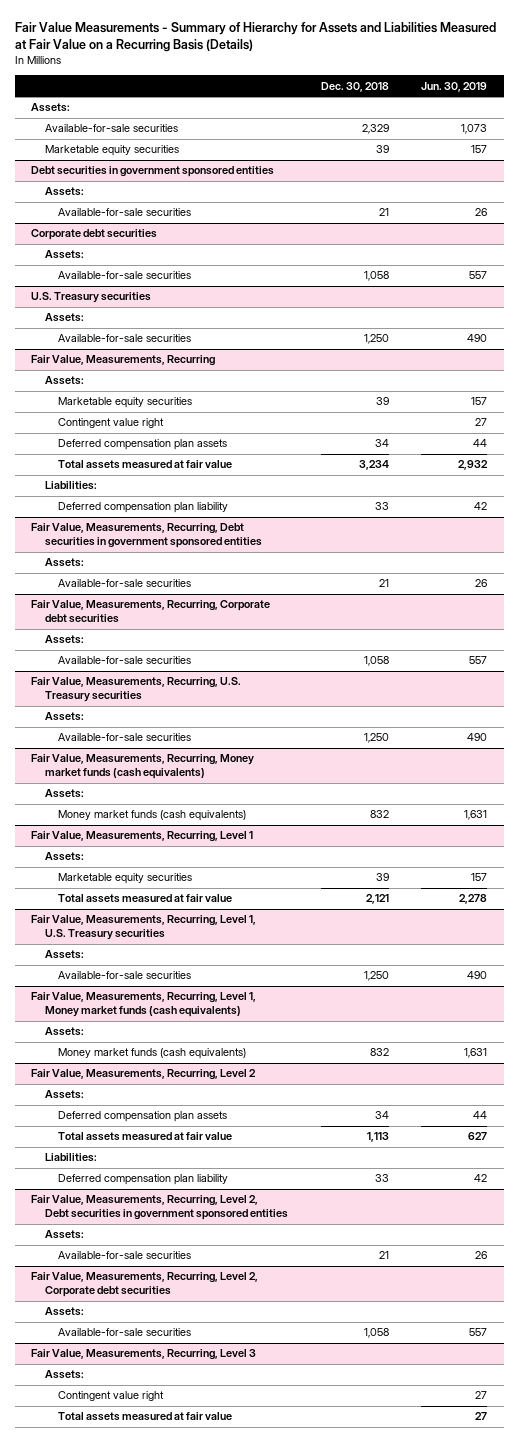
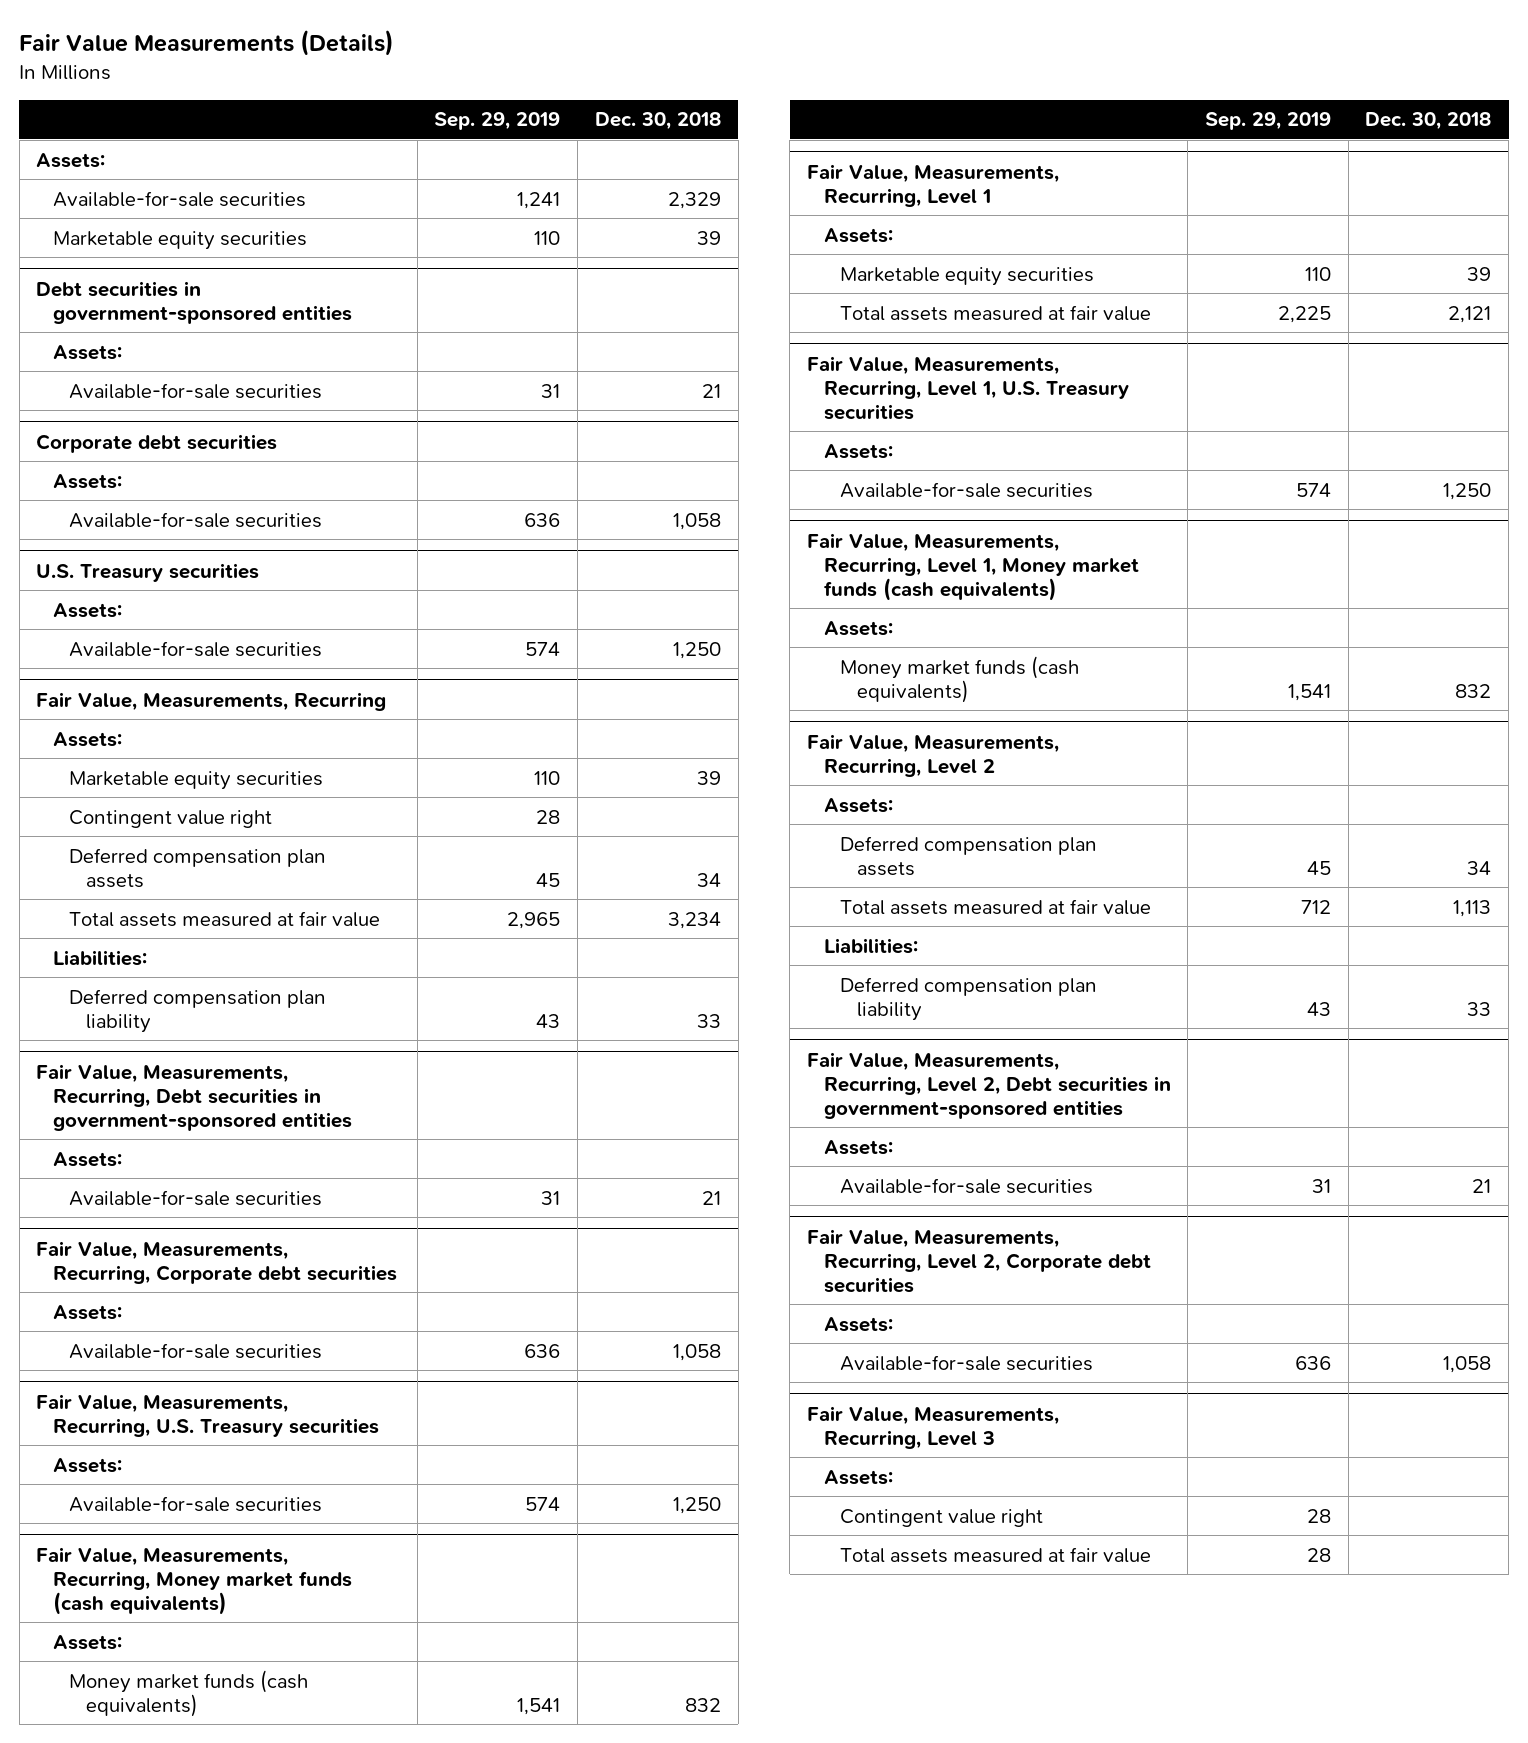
[15,22,497,53] Fair Value Measurements - Summary of Hierarchy for Assets and Liabilities Measured at Fair Value on a Recurring Basis (Details) -> [19,30,395,57] Fair Value Measurements (Details)
[421,81,488,92] Jun. 30, 2019 -> none
none -> [434,112,561,131] Sep. 29, 2019
[31,166,275,178] Debt securities in government sponsored entities -> [36,280,352,324] Debt securities in government-sponsored entities
[31,523,262,549] Fair Value, Measurements, Recurring, Debt securities in government sponsored entities -> [36,1063,352,1131] Fair Value, Measurements, Recurring, Debt securities in government-sponsored entities
[31,1195,288,1221] Fair Value, Measurements, Recurring, Level 2, Debt securities in government sponsored entities -> [806,1051,1171,1119] Fair Value, Measurements, Recurring, Level 2, Debt securities in government-sponsored entities

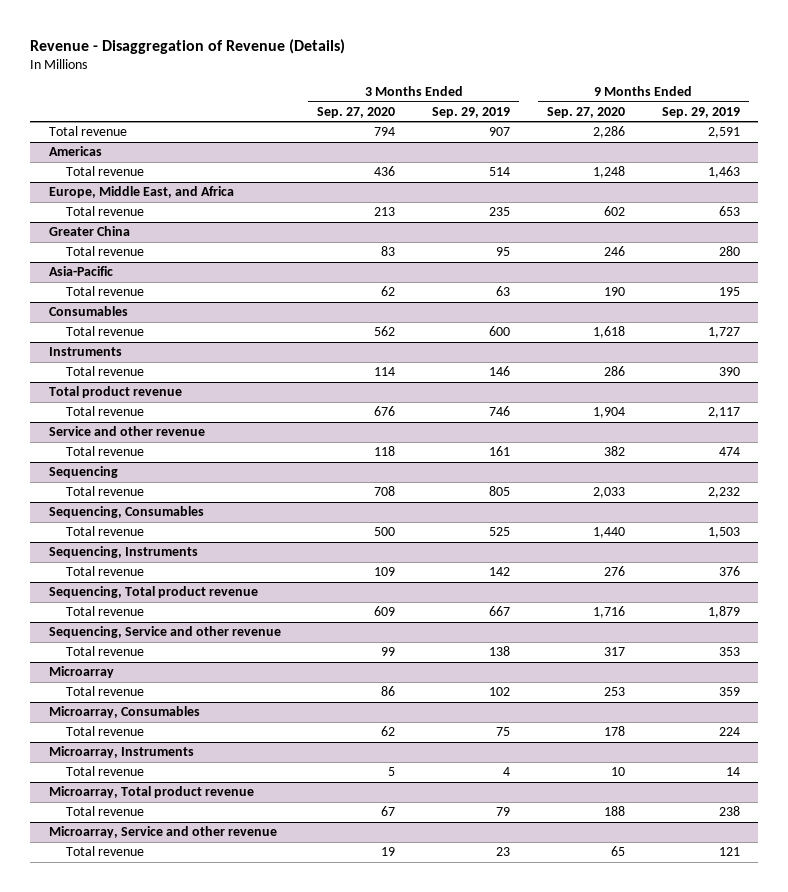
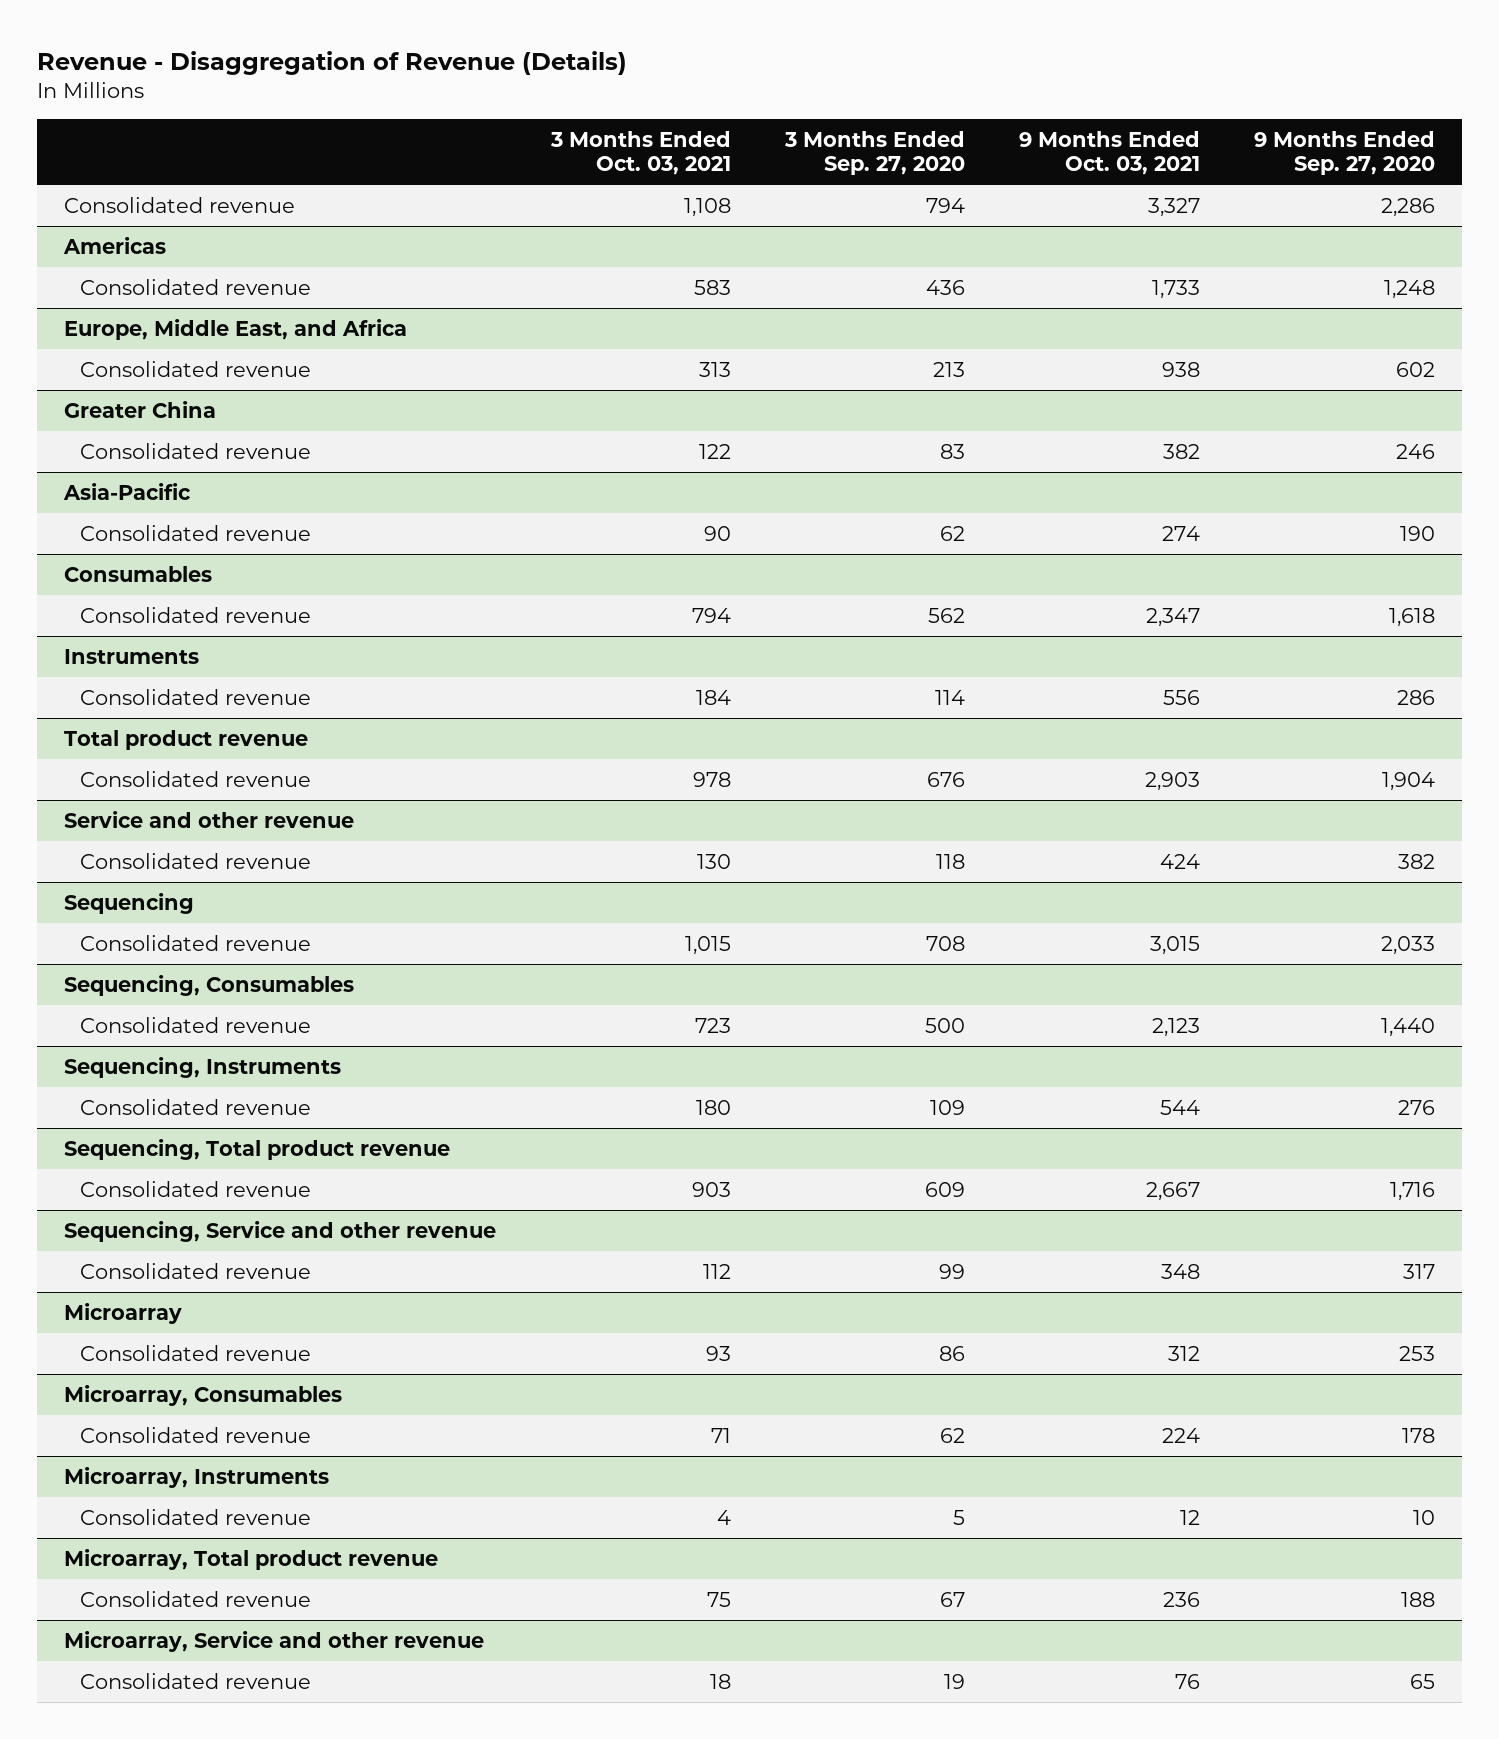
[432,106,511,118] Sep. 29, 2019 -> none
[661,106,740,118] Sep. 29, 2019 -> none
none -> [549,130,731,176] 3 Months Ended Oct. 03, 2021
none -> [1018,130,1200,176] 9 Months Ended Oct. 03, 2021
[48,126,127,137] Total revenue -> [64,196,296,213] Consolidated revenue
[66,166,145,177] Total revenue -> [80,278,312,295] Consolidated revenue
[66,206,145,217] Total revenue -> [80,360,312,377] Consolidated revenue
[66,246,145,257] Total revenue -> [80,442,312,459] Consolidated revenue
[66,286,145,297] Total revenue -> [80,524,312,541] Consolidated revenue
[66,326,145,337] Total revenue -> [80,606,312,623] Consolidated revenue
[66,366,145,377] Total revenue -> [80,688,312,705] Consolidated revenue
[66,406,145,417] Total revenue -> [80,770,312,787] Consolidated revenue
[66,446,145,457] Total revenue -> [80,852,312,869] Consolidated revenue
[66,486,145,497] Total revenue -> [80,934,312,951] Consolidated revenue
[66,526,145,537] Total revenue -> [80,1016,312,1033] Consolidated revenue
[66,566,145,577] Total revenue -> [80,1098,312,1115] Consolidated revenue
[66,606,145,617] Total revenue -> [80,1180,312,1197] Consolidated revenue
[66,646,145,657] Total revenue -> [80,1262,312,1279] Consolidated revenue
[66,686,145,697] Total revenue -> [80,1344,312,1361] Consolidated revenue
[66,726,145,737] Total revenue -> [80,1426,312,1443] Consolidated revenue
[66,766,145,777] Total revenue -> [80,1508,312,1525] Consolidated revenue
[66,806,145,817] Total revenue -> [80,1590,312,1607] Consolidated revenue
[66,846,145,857] Total revenue -> [80,1672,312,1689] Consolidated revenue

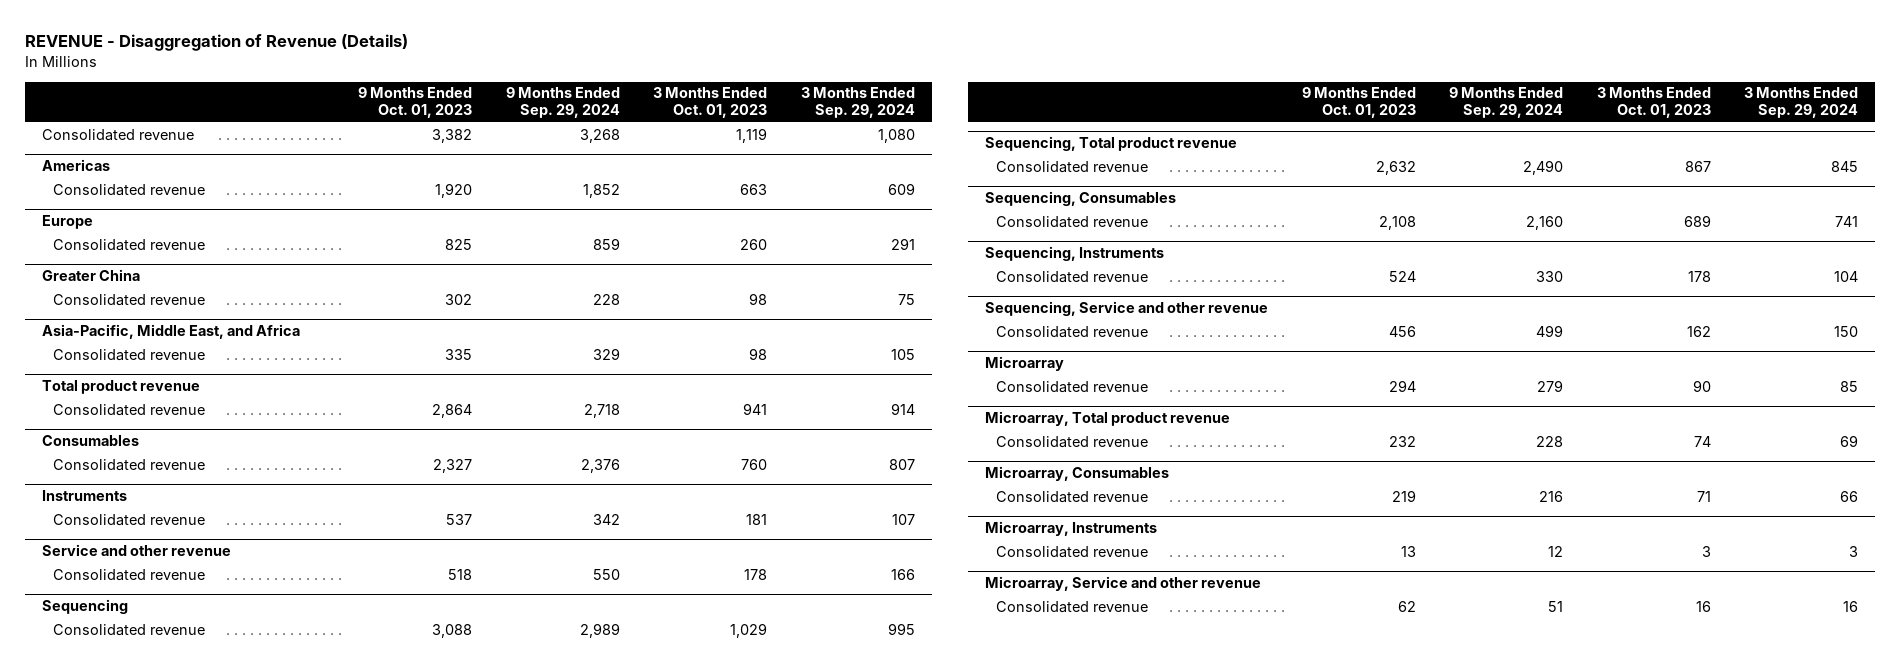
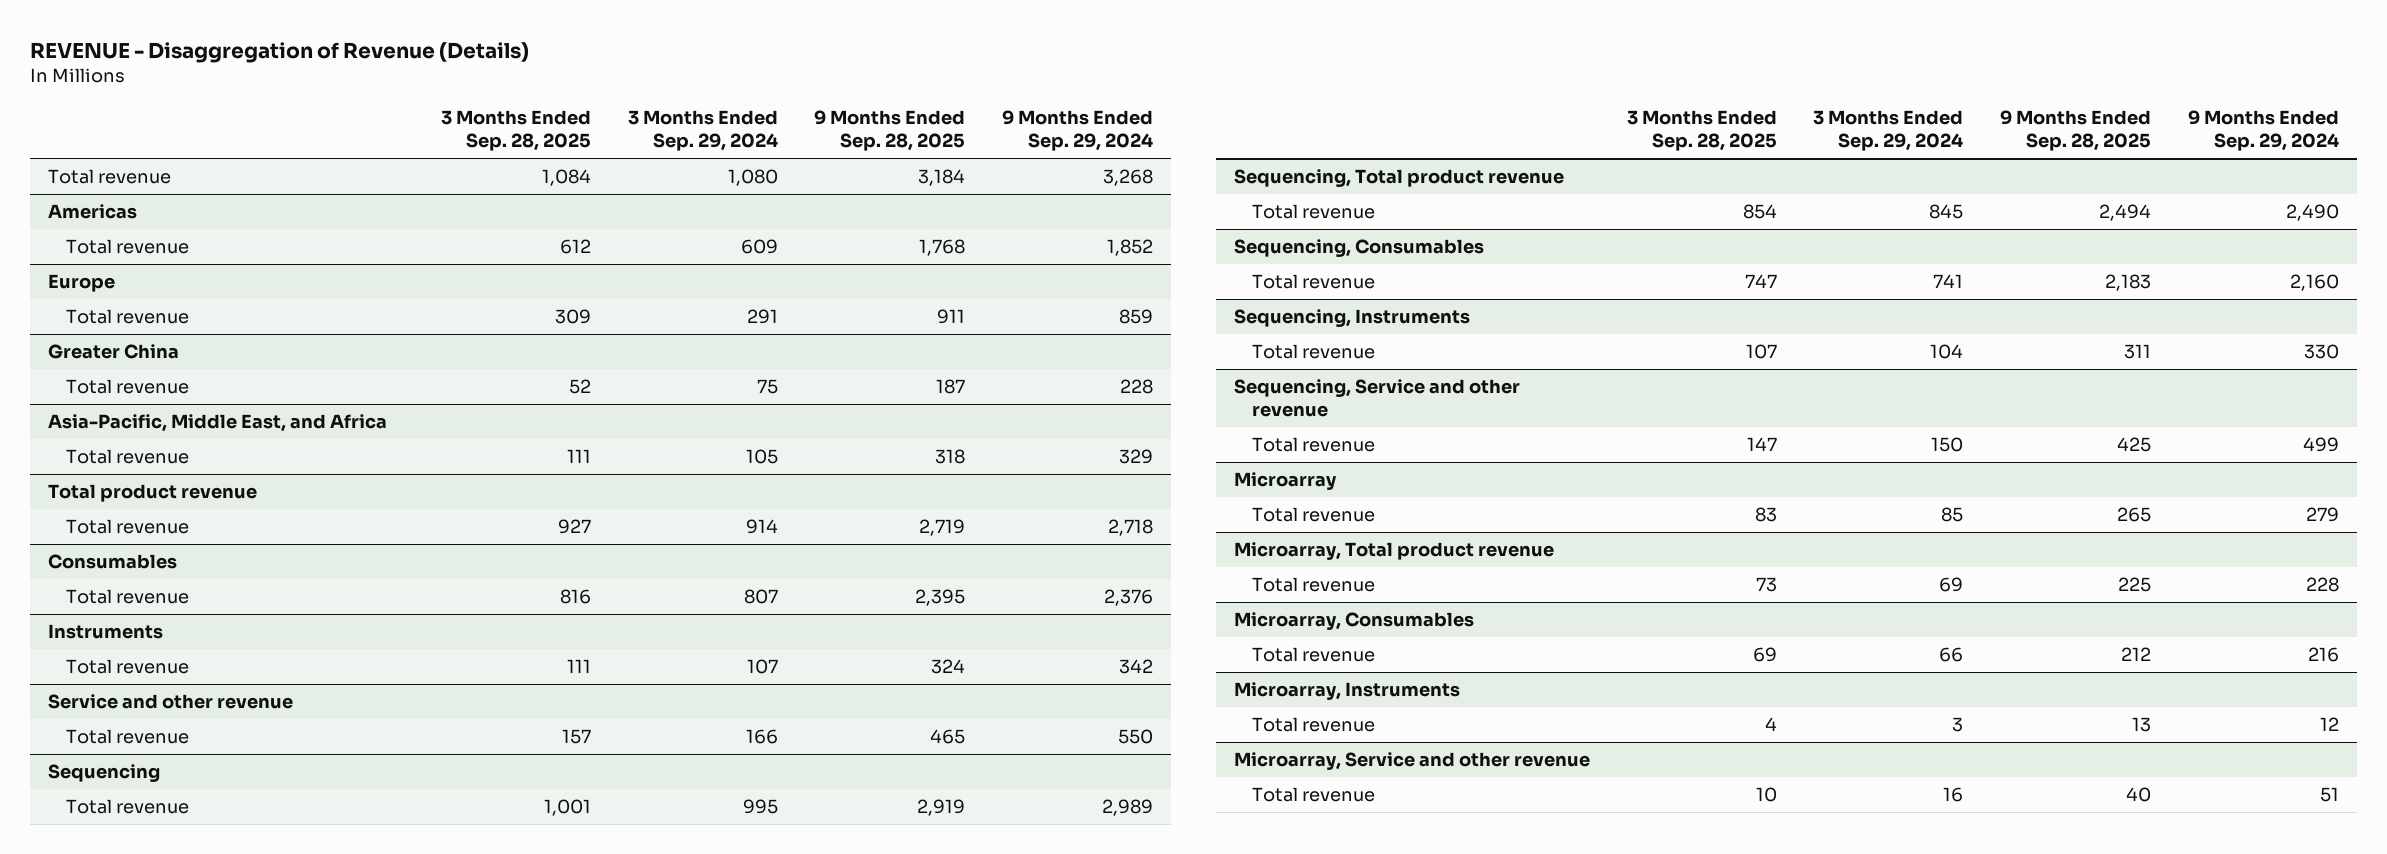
[358,87,473,119] 9 Months Ended Oct. 01, 2023 -> none
[653,87,768,119] 3 Months Ended Oct. 01, 2023 -> none
none -> [440,110,591,152] 3 Months Ended Sep. 28, 2025
none -> [814,110,966,152] 9 Months Ended Sep. 28, 2025
[41,128,194,141] Consolidated revenue -> [48,169,172,185] Total revenue
[52,183,205,196] Consolidated revenue -> [65,239,189,255] Total revenue
[52,238,205,251] Consolidated revenue -> [65,309,189,325] Total revenue
[52,293,205,306] Consolidated revenue -> [65,379,189,395] Total revenue
[52,348,205,361] Consolidated revenue -> [65,449,189,465] Total revenue
[52,403,205,416] Consolidated revenue -> [65,519,189,535] Total revenue
[52,458,205,471] Consolidated revenue -> [65,589,189,605] Total revenue
[52,513,205,526] Consolidated revenue -> [65,659,189,675] Total revenue
[52,568,205,581] Consolidated revenue -> [65,729,189,745] Total revenue
[52,623,205,636] Consolidated revenue -> [65,799,189,815] Total revenue
[995,160,1148,173] Consolidated revenue -> [1251,204,1375,220] Total revenue
[995,215,1148,228] Consolidated revenue -> [1251,274,1375,290] Total revenue
[995,270,1148,283] Consolidated revenue -> [1251,344,1375,360] Total revenue
[995,325,1148,338] Consolidated revenue -> [1251,437,1375,453] Total revenue
[995,380,1148,393] Consolidated revenue -> [1251,507,1375,523] Total revenue
[995,435,1148,448] Consolidated revenue -> [1251,577,1375,593] Total revenue
[995,490,1148,503] Consolidated revenue -> [1251,647,1375,663] Total revenue
[995,545,1148,558] Consolidated revenue -> [1251,717,1375,733] Total revenue
[995,600,1148,613] Consolidated revenue -> [1251,787,1375,803] Total revenue

